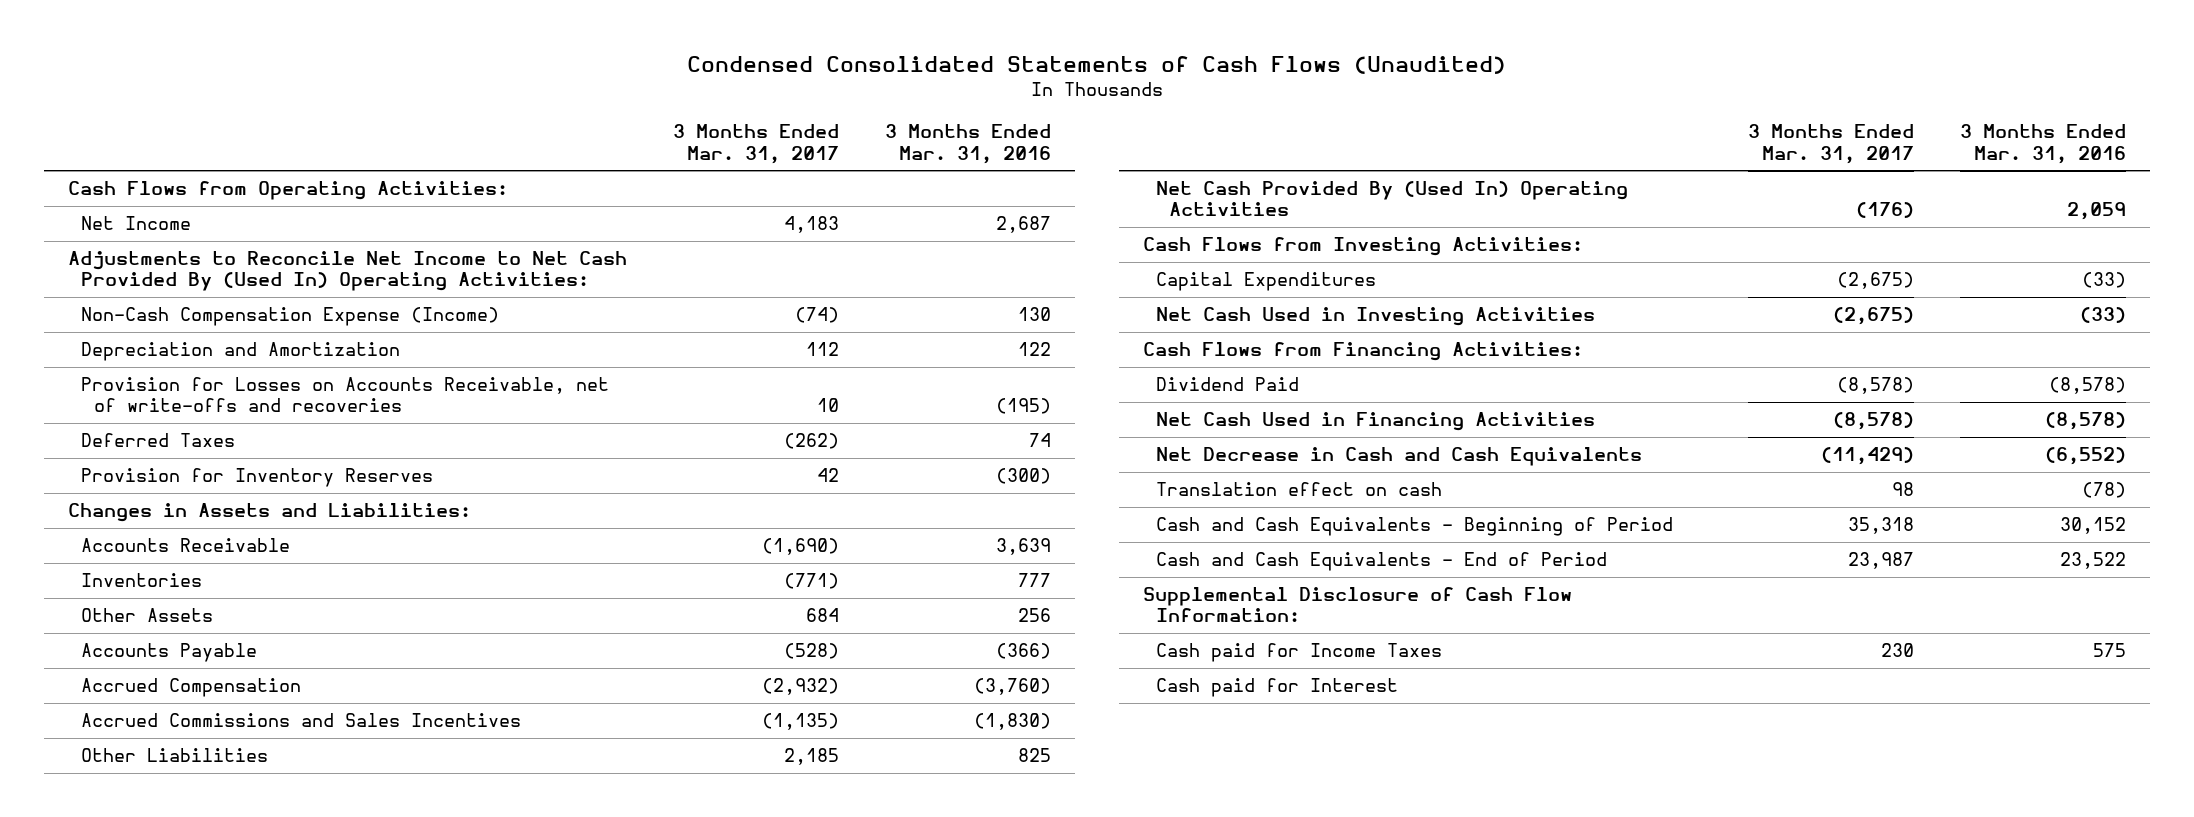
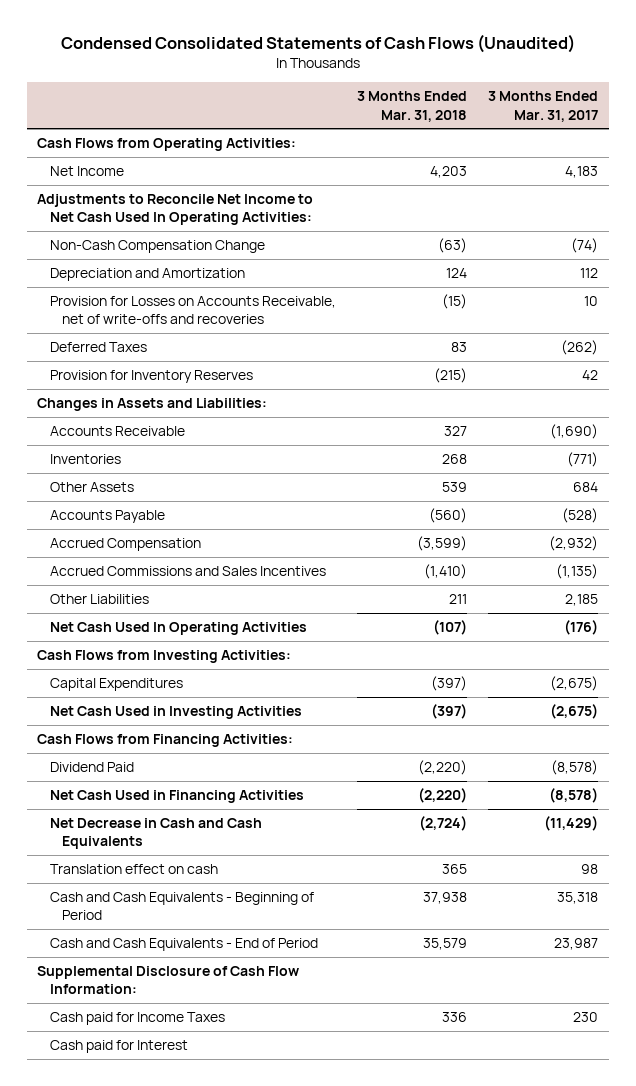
[885,124,1052,164] 3 Months Ended Mar. 31, 2016 -> none
none -> [356,91,467,122] 3 Months Ended Mar. 31, 2018
[67,251,627,292] Adjustments to Reconcile Net Income to Net Cash Provided By (Used In) Operating Activities: -> [37,193,314,226] Adjustments to Reconcile Net Income to Net Cash Used In Operating Activities:
[80,307,499,327] Non-Cash Compensation Expense (Income) -> [49,239,265,253] Non-Cash Compensation Change
[1155,181,1628,217] Net Cash Provided By (Used In) Operating Activities -> [49,621,307,635] Net Cash Used In Operating Activities

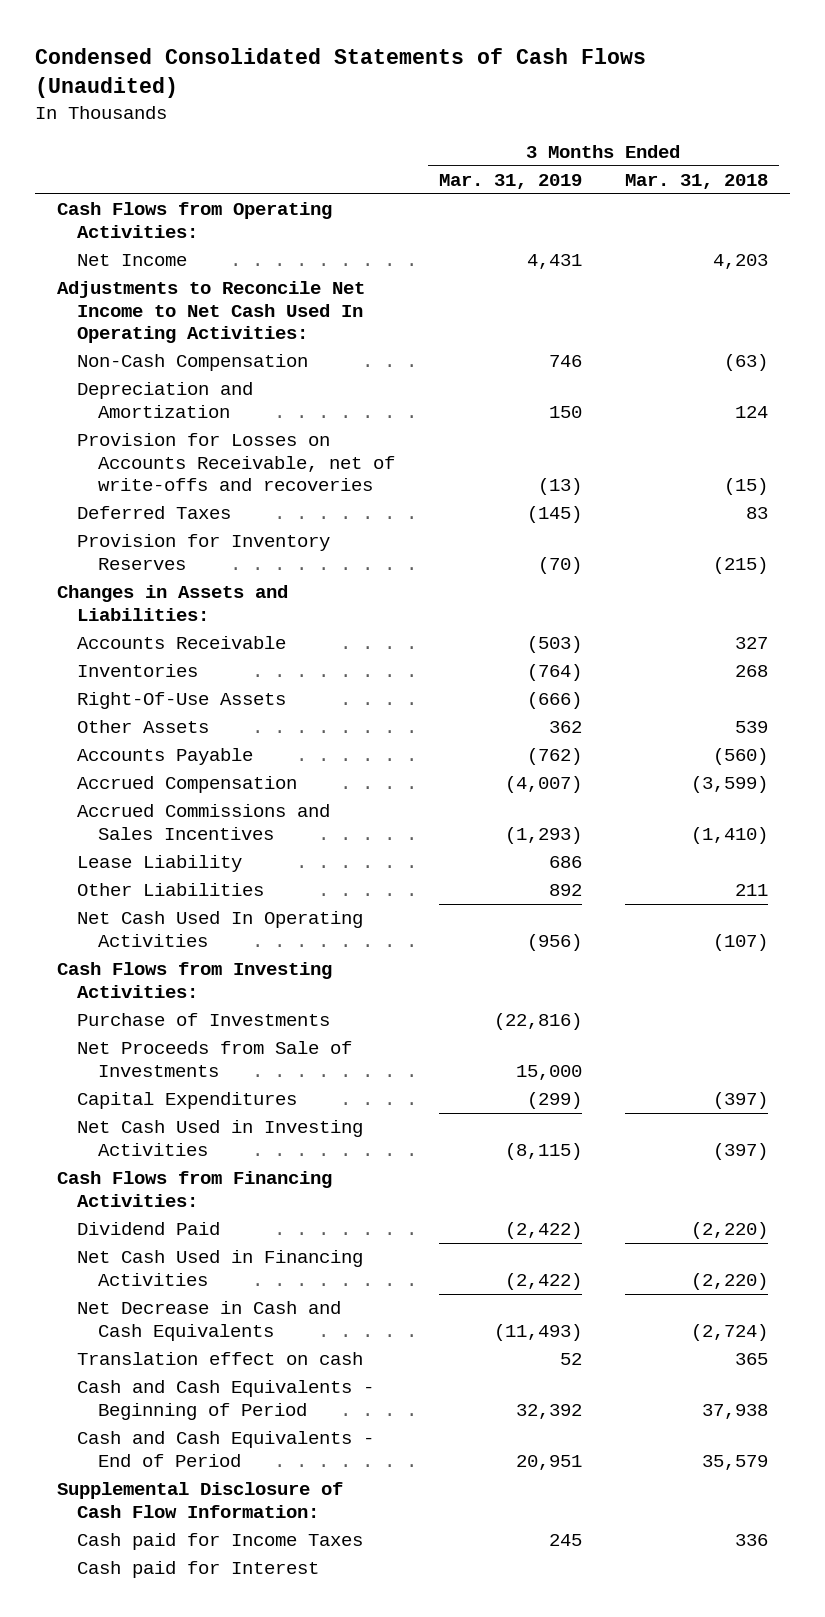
[488,91,599,122] 3 Months Ended Mar. 31, 2017 -> none
none -> [438,173,582,189] Mar. 31, 2019
[49,239,265,253] Non-Cash Compensation Change -> [77,354,309,372] Non-Cash Compensation
none -> [77,692,287,710] Right-Of-Use Assets
none -> [77,855,243,873] Lease Liability
none -> [77,1013,331,1027] Purchase of Investments
none -> [77,1041,353,1077] Net Proceeds from Sale of Investments

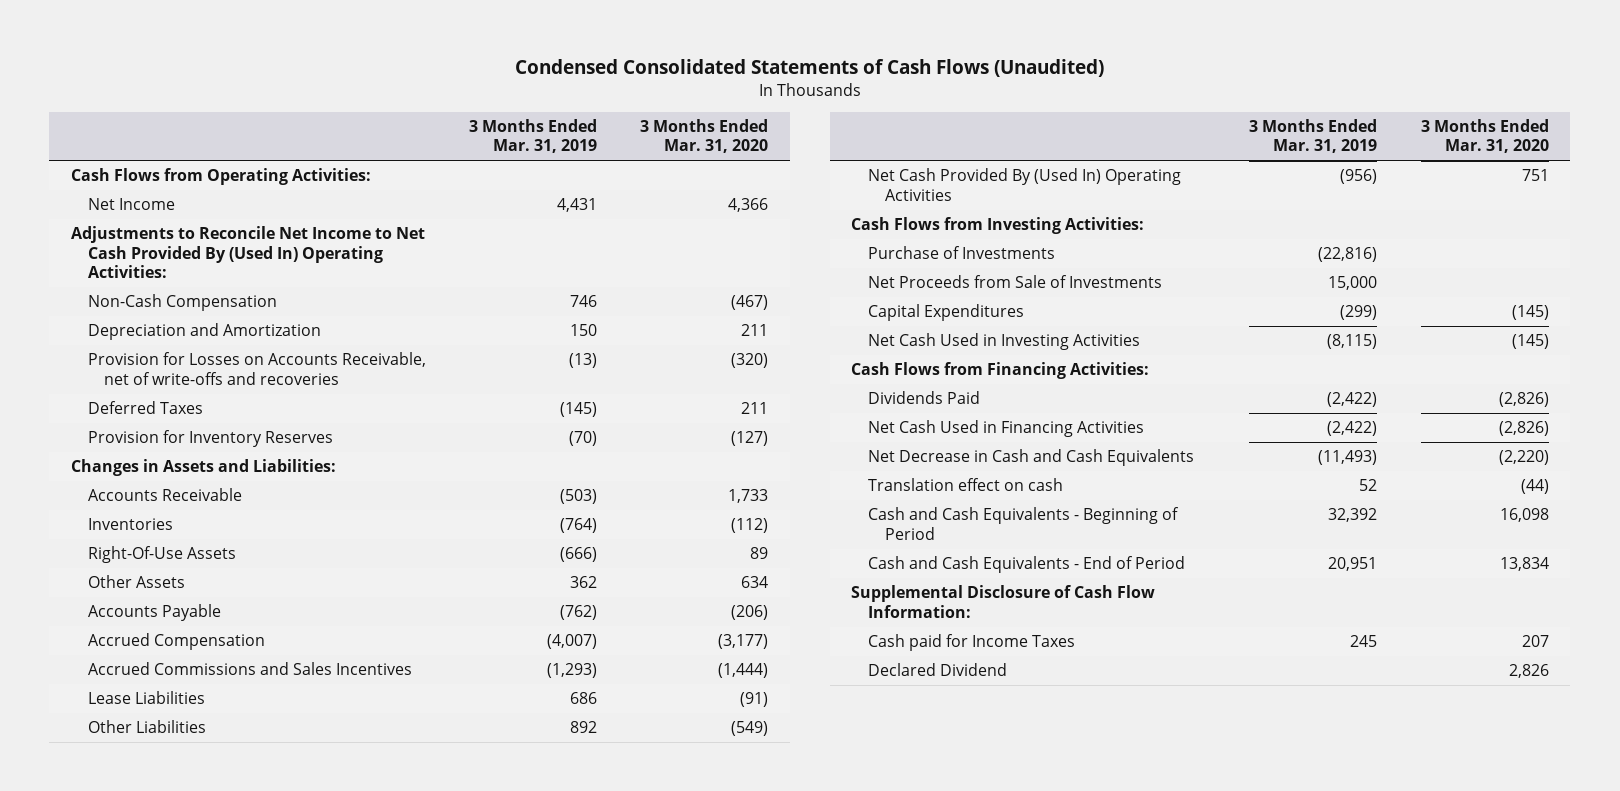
[625,173,769,189] Mar. 31, 2018 -> none
none -> [640,119,769,154] 3 Months Ended Mar. 31, 2020
[56,281,365,343] Adjustments to Reconcile Net Income to Net Cash Used In Operating Activities: -> [70,226,425,278] Adjustments to Reconcile Net Income to Net Cash Provided By (Used In) Operating Activities:
[77,855,243,873] Lease Liability -> [87,691,205,705] Lease Liabilities
[77,911,364,947] Net Cash Used In Operating Activities -> [868,168,1182,201] Net Cash Provided By (Used In) Operating Activities
[77,1222,221,1236] Dividend Paid -> [868,391,981,405] Dividends Paid
[77,1561,320,1579] Cash paid for Interest -> none
none -> [868,663,1008,677] Declared Dividend

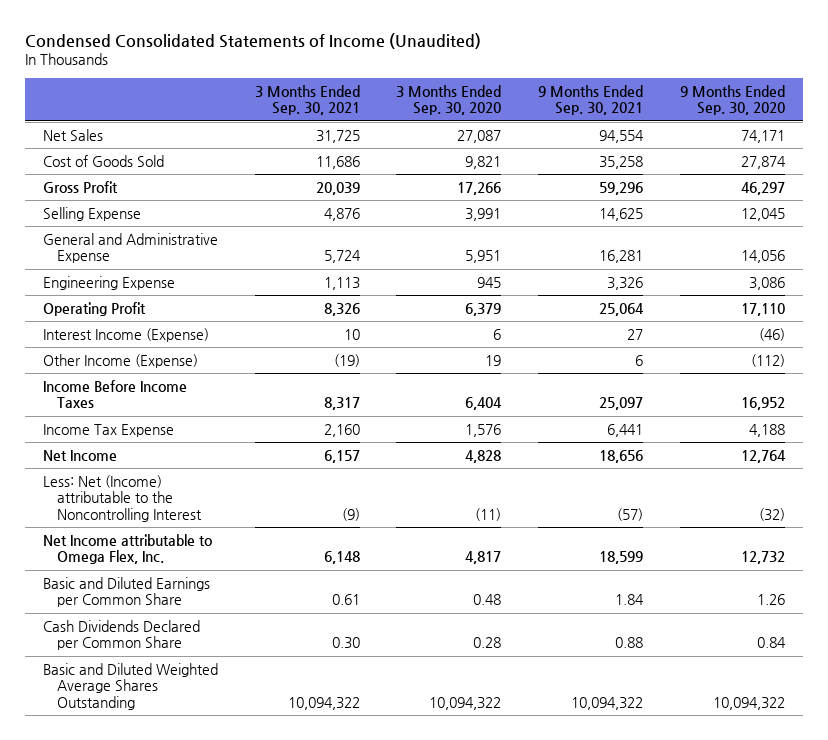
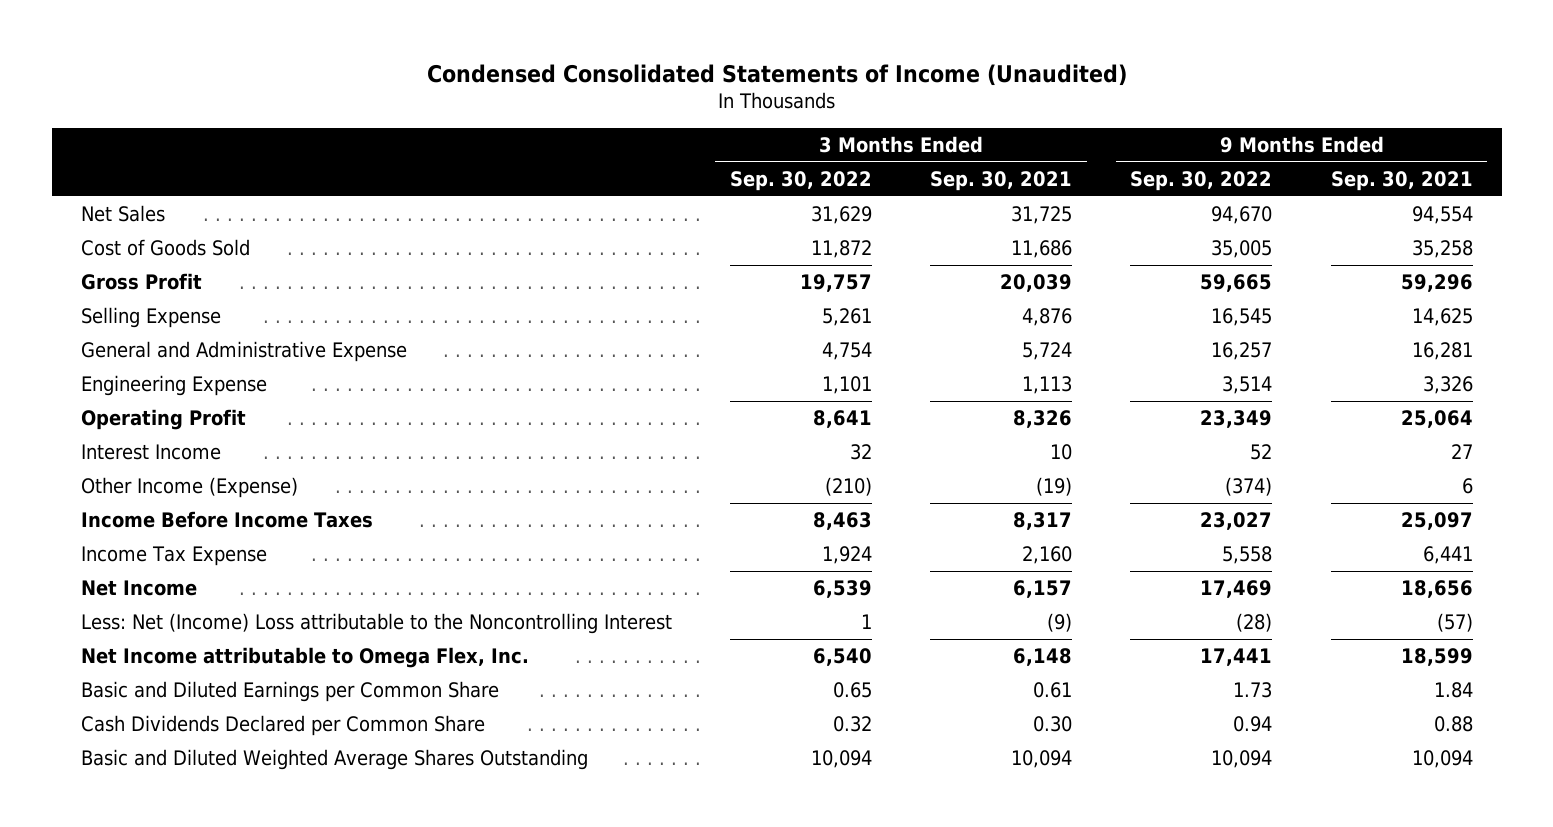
[396,84,502,116] 3 Months Ended Sep. 30, 2020 -> none
[679,84,785,116] 9 Months Ended Sep. 30, 2020 -> none
none -> [729,170,872,191] Sep. 30, 2022
none -> [1130,170,1273,191] Sep. 30, 2022
[42,327,209,342] Interest Income (Expense) -> [80,444,221,461] Interest Income
[42,474,202,522] Less: Net (Income) attributable to the Noncontrolling Interest -> [80,613,672,635] Less: Net (Income) Loss attributable to the Noncontrolling Interest
[287,696,360,710] 10,094,322 -> [1011,750,1073,769] 10,094
[570,696,643,710] 10,094,322 -> [1411,750,1473,769] 10,094

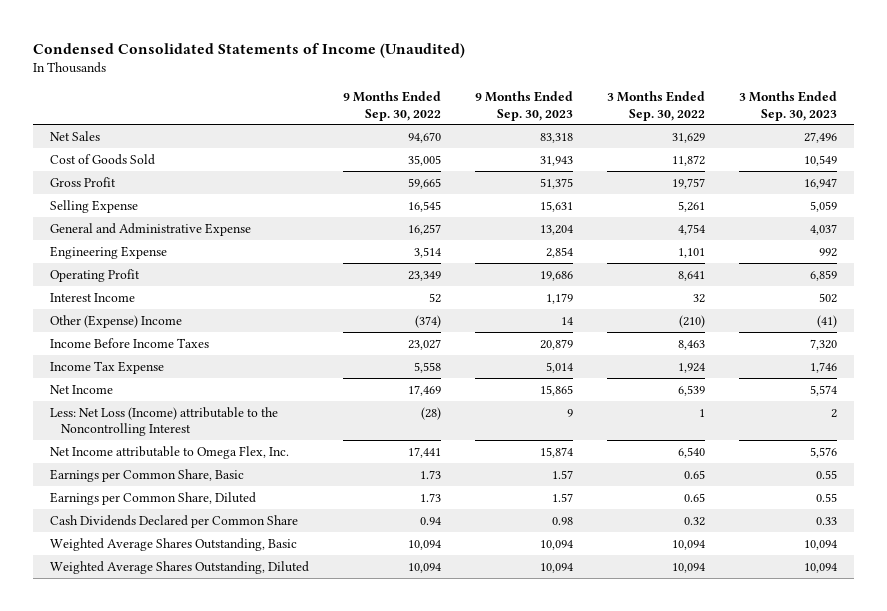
[930,170,1073,191] Sep. 30, 2021 -> none
[1330,170,1473,191] Sep. 30, 2021 -> none
none -> [475,90,574,121] 9 Months Ended Sep. 30, 2023
none -> [739,90,838,121] 3 Months Ended Sep. 30, 2023
[80,477,298,499] Other Income (Expense) -> [49,314,182,328] Other (Expense) Income
[80,613,672,635] Less: Net (Income) Loss attributable to the Noncontrolling Interest -> [49,406,278,437] Less: Net Loss (Income) attributable to the Noncontrolling Interest
[80,681,499,703] Basic and Diluted Earnings per Common Share -> [49,468,244,482] Earnings per Common Share, Basic
none -> [49,491,256,505] Earnings per Common Share, Diluted
[80,749,588,771] Basic and Diluted Weighted Average Shares Outstanding -> [49,537,297,551] Weighted Average Shares Outstanding, Basic
none -> [49,560,309,574] Weighted Average Shares Outstanding, Diluted

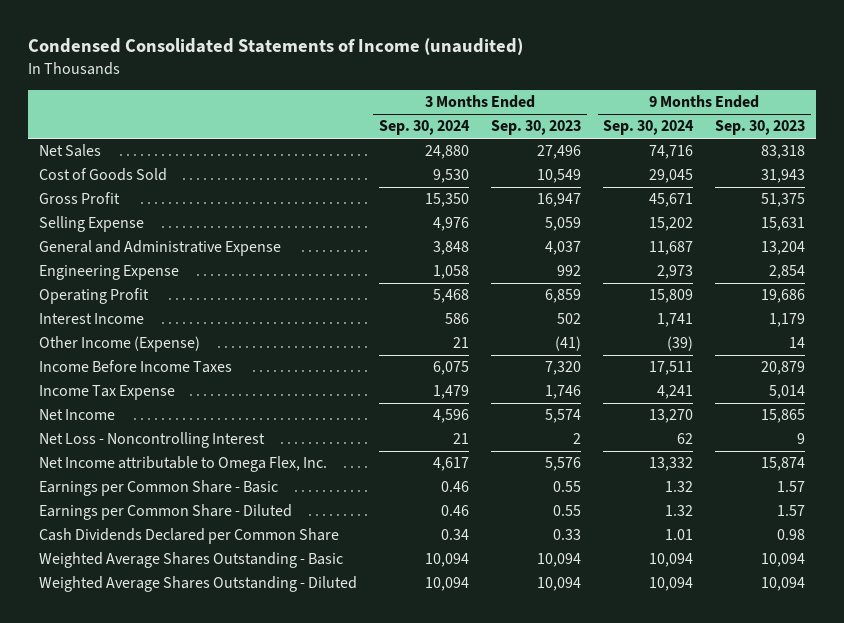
[32,42,465,58] Condensed Consolidated Statements of Income (Unaudited) -> [27,38,523,56] Condensed Consolidated Statements of Income (unaudited)
[342,90,441,121] 9 Months Ended Sep. 30, 2022 -> none
[607,90,706,121] 3 Months Ended Sep. 30, 2022 -> none
none -> [378,120,470,136] Sep. 30, 2024
none -> [603,120,695,136] Sep. 30, 2024
[49,314,182,328] Other (Expense) Income -> [38,336,200,353] Other Income (Expense)
[49,406,278,437] Less: Net Loss (Income) attributable to the Noncontrolling Interest -> [38,432,265,449] Net Loss - Noncontrolling Interest
[49,468,244,482] Earnings per Common Share, Basic -> [38,480,278,497] Earnings per Common Share - Basic
[49,491,256,505] Earnings per Common Share, Diluted -> [38,504,292,521] Earnings per Common Share - Diluted
[49,537,297,551] Weighted Average Shares Outstanding, Basic -> [38,552,343,569] Weighted Average Shares Outstanding - Basic
[49,560,309,574] Weighted Average Shares Outstanding, Diluted -> [38,576,357,593] Weighted Average Shares Outstanding - Diluted

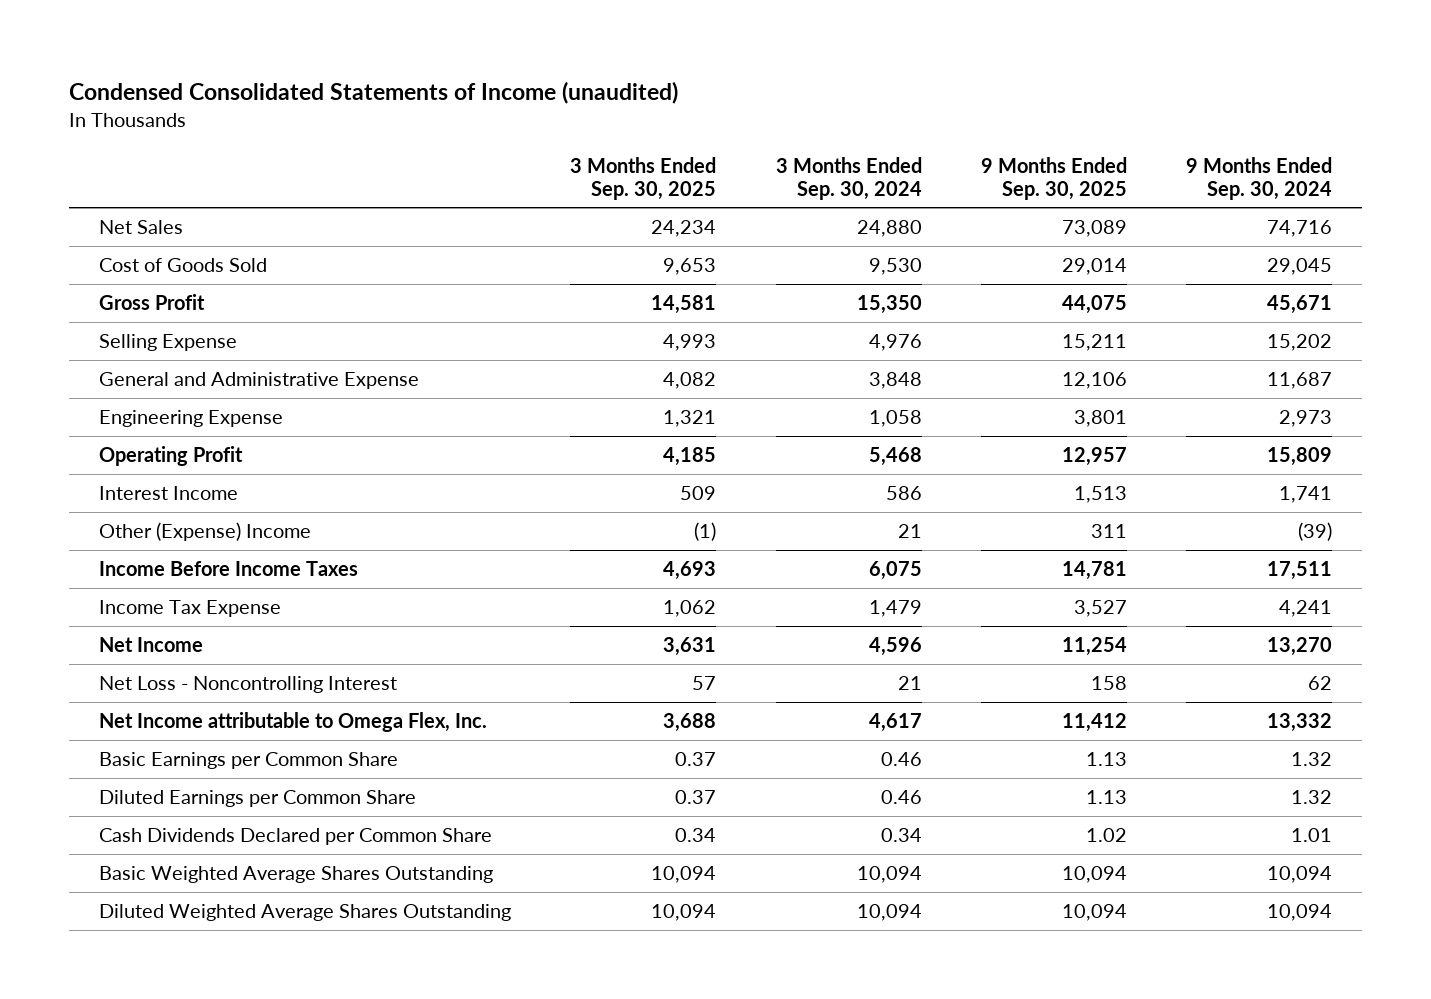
[490,120,581,136] Sep. 30, 2023 -> none
[715,120,806,136] Sep. 30, 2023 -> none
none -> [570,156,717,200] 3 Months Ended Sep. 30, 2025
none -> [981,156,1128,200] 9 Months Ended Sep. 30, 2025
[38,336,200,353] Other Income (Expense) -> [98,522,311,542] Other (Expense) Income
[38,480,278,497] Earnings per Common Share - Basic -> [98,752,398,770] Basic Earnings per Common Share
[38,504,292,521] Earnings per Common Share - Diluted -> [98,790,416,808] Diluted Earnings per Common Share
[38,552,343,569] Weighted Average Shares Outstanding - Basic -> [98,866,493,884] Basic Weighted Average Shares Outstanding
[38,576,357,593] Weighted Average Shares Outstanding - Diluted -> [98,904,511,922] Diluted Weighted Average Shares Outstanding

